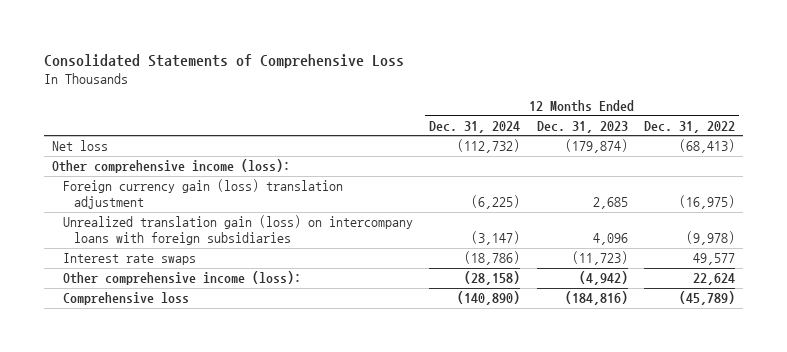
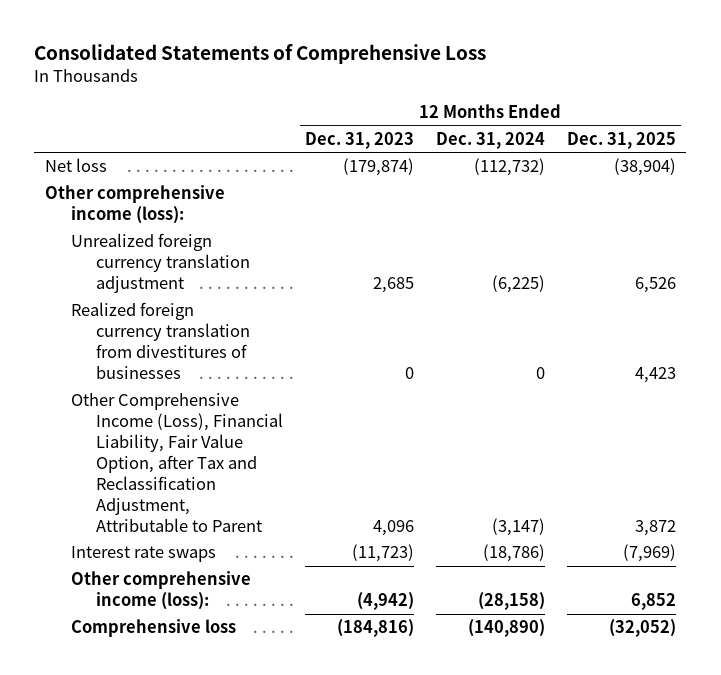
[643,120,735,133] Dec. 31, 2022 -> none
none -> [566,131,676,149] Dec. 31, 2025
[63,179,344,210] Foreign currency gain (loss) translation adjustment -> [70,233,251,294] Unrealized foreign currency translation adjustment
none -> [70,302,251,380] Realized foreign currency translation from divestitures of businesses
[63,215,414,246] Unrealized translation gain (loss) on intercompany loans with foreign subsidiaries -> [70,393,284,532] Other Comprehensive Income (Loss), Financial Liability, Fair Value Option, after Tax and Reclassification Adjustment, Attributable to Parent

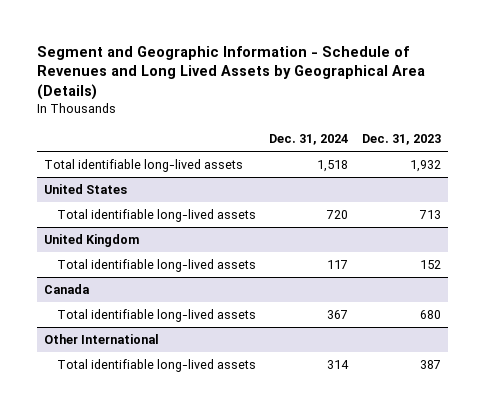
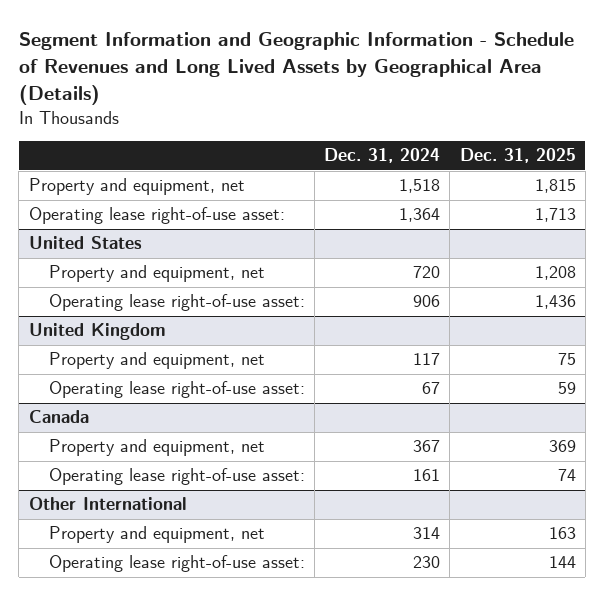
[36,45,425,101] Segment and Geographic Information - Schedule of Revenues and Long Lived Assets by Geographical Area (Details) -> [18,31,574,106] Segment Information and Geographic Information - Schedule of Revenues and Long Lived Assets by Geographical Area (Details)
[362,134,442,146] Dec. 31, 2023 -> none
none -> [459,148,576,164] Dec. 31, 2025
[43,159,243,173] Total identifiable long-lived assets -> [28,178,245,196] Property and equipment, net
none -> [28,207,285,225] Operating lease right-of-use asset:
[56,209,256,223] Total identifiable long-lived assets -> none
none -> [48,265,265,283] Property and equipment, net
none -> [48,294,305,312] Operating lease right-of-use asset:
[56,259,256,273] Total identifiable long-lived assets -> [48,352,265,370] Property and equipment, net
none -> [48,381,305,399] Operating lease right-of-use asset:
[56,309,256,323] Total identifiable long-lived assets -> [48,439,265,457] Property and equipment, net
none -> [48,468,305,486] Operating lease right-of-use asset:
[56,359,256,373] Total identifiable long-lived assets -> [48,526,265,544] Property and equipment, net
none -> [48,555,305,573] Operating lease right-of-use asset:

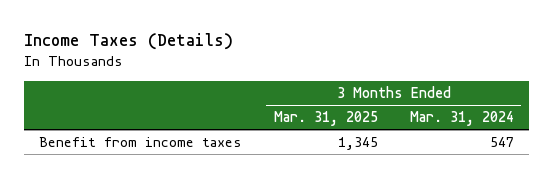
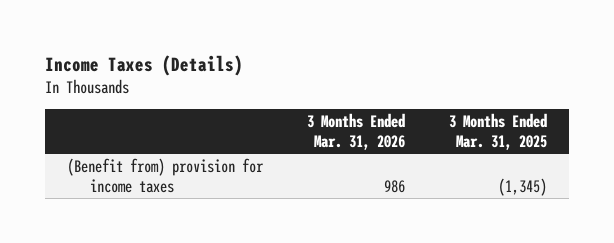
[409,111,514,127] Mar. 31, 2024 -> none
none -> [306,113,405,151] 3 Months Ended Mar. 31, 2026
[39,137,243,148] Benefit from income taxes -> [66,157,264,193] (Benefit from) provision for income taxes
[337,137,378,151] 1,345 -> [498,177,548,196] (1,345)

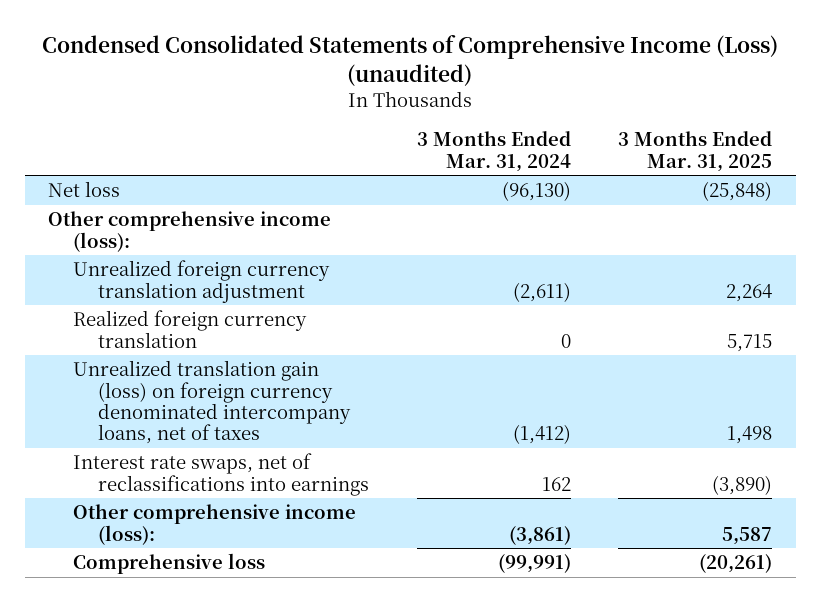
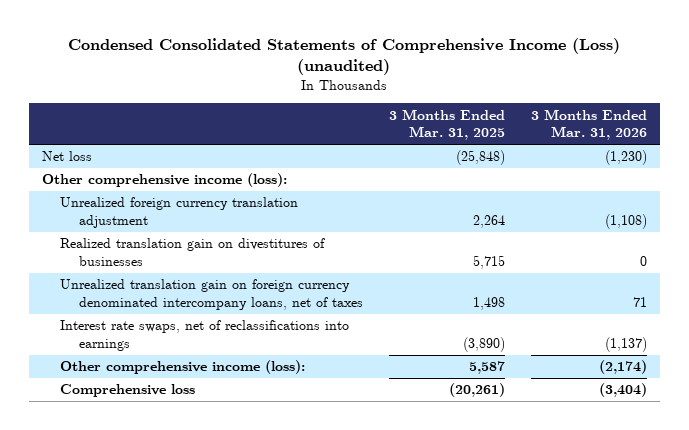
[416,131,571,172] 3 Months Ended Mar. 31, 2024 -> none
none -> [530,108,647,141] 3 Months Ended Mar. 31, 2026
[73,310,308,348] Realized foreign currency translation -> [60,238,326,266] Realized translation gain on divestitures of businesses
[73,360,352,445] Unrealized translation gain (loss) on foreign currency denominated intercompany loans, net of taxes -> [60,279,364,310] Unrealized translation gain on foreign currency denominated intercompany loans, net of taxes

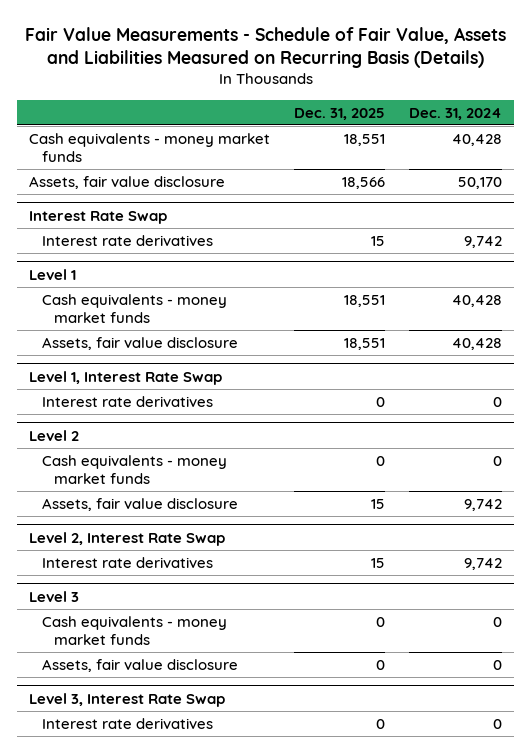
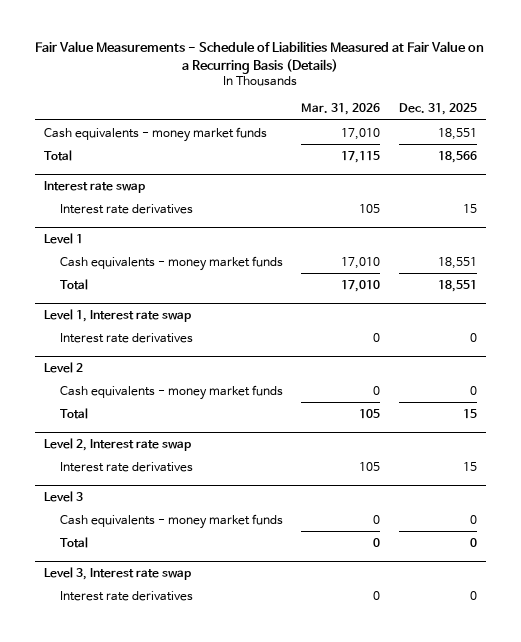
[24,26,506,69] Fair Value Measurements - Schedule of Fair Value, Assets and Liabilities Measured on Recurring Basis (Details) -> [35,41,485,74] Fair Value Measurements - Schedule of Liabilities Measured at Fair Value on a Recurring Basis (Details)
[408,107,502,120] Dec. 31, 2024 -> none
none -> [301,103,381,116] Mar. 31, 2026
[29,176,226,190] Assets, fair value disclosure -> [44,149,73,161] Total
[29,210,168,224] Interest Rate Swap -> [44,180,146,193] Interest rate swap
[41,337,238,351] Assets, fair value disclosure -> [59,278,88,290] Total
[29,370,223,385] Level 1, Interest Rate Swap -> [44,308,192,322] Level 1, Interest rate swap
[41,498,238,512] Assets, fair value disclosure -> [59,407,88,419] Total
[29,531,226,546] Level 2, Interest Rate Swap -> [44,437,192,451] Level 2, Interest rate swap
[41,659,238,673] Assets, fair value disclosure -> [59,536,88,548] Total
[29,692,226,707] Level 3, Interest Rate Swap -> [44,566,192,580] Level 3, Interest rate swap

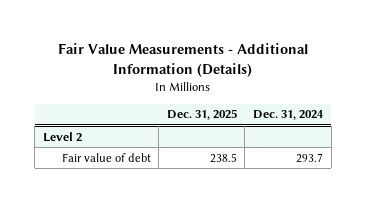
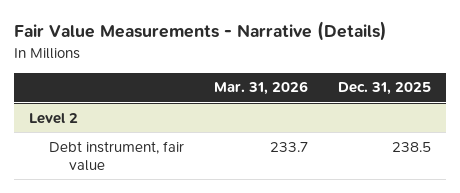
[57,43,308,77] Fair Value Measurements - Additional Information (Details) -> [13,21,387,42] Fair Value Measurements - Narrative (Details)
[253,110,325,121] Dec. 31, 2024 -> none
none -> [213,81,308,96] Mar. 31, 2026
[61,152,151,162] Fair value of debt -> [48,140,184,171] Debt instrument, fair value

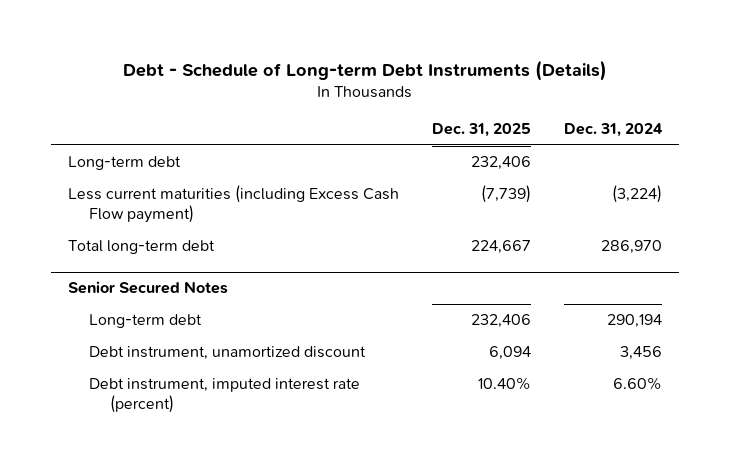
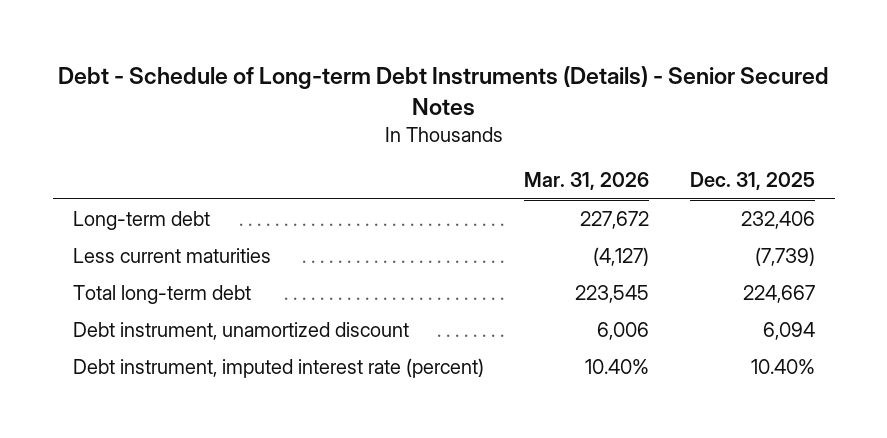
[123,59,608,81] Debt - Schedule of Long-term Debt Instruments (Details) -> [57,65,829,116] Debt - Schedule of Long-term Debt Instruments (Details) - Senior Secured Notes
[564,123,664,138] Dec. 31, 2024 -> none
none -> [524,172,650,191] Mar. 31, 2026
[67,185,399,224] Less current maturities (including Excess Cash Flow payment) -> [72,247,271,263] Less current maturities
[67,281,228,295] Senior Secured Notes -> none
[88,314,202,329] Long-term debt -> none

